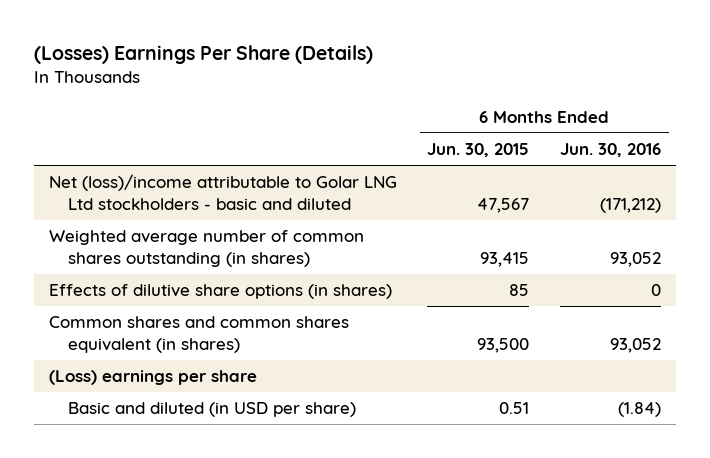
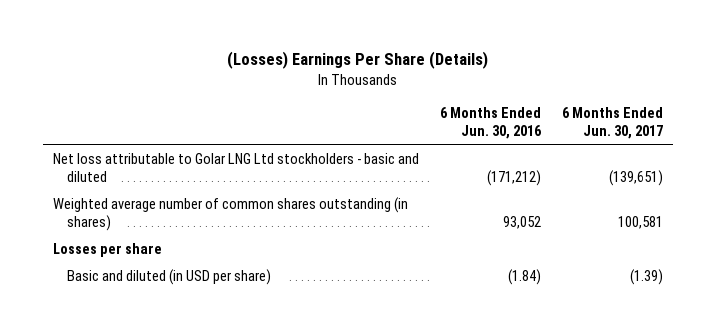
[427,143,530,158] Jun. 30, 2015 -> none
none -> [561,106,663,139] 6 Months Ended Jun. 30, 2017
[48,174,397,211] Net (loss)/income attributable to Golar LNG Ltd stockholders - basic and diluted -> [53,152,420,182] Net loss attributable to Golar LNG Ltd stockholders - basic and diluted
[48,284,392,300] Effects of dilutive share options (in shares) -> none
[48,316,349,354] Common shares and common shares equivalent (in shares) -> none
[48,370,257,386] (Loss) earnings per share -> [53,242,163,257] Losses per share

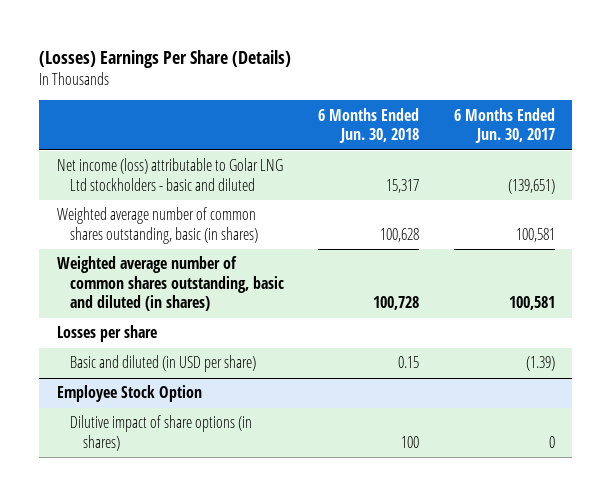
[439,106,542,139] 6 Months Ended Jun. 30, 2016 -> none
none -> [318,107,420,144] 6 Months Ended Jun. 30, 2018
[53,152,420,182] Net loss attributable to Golar LNG Ltd stockholders - basic and diluted -> [56,158,283,191] Net income (loss) attributable to Golar LNG Ltd stockholders - basic and diluted
[53,196,409,231] Weighted average number of common shares outstanding (in shares) -> [56,207,258,244] Weighted average number of common shares outstanding, basic (in shares)
none -> [56,256,284,312] Weighted average number of common shares outstanding, basic and diluted (in shares)
none -> [56,385,202,403] Employee Stock Option
none -> [69,415,252,451] Dilutive impact of share options (in shares)

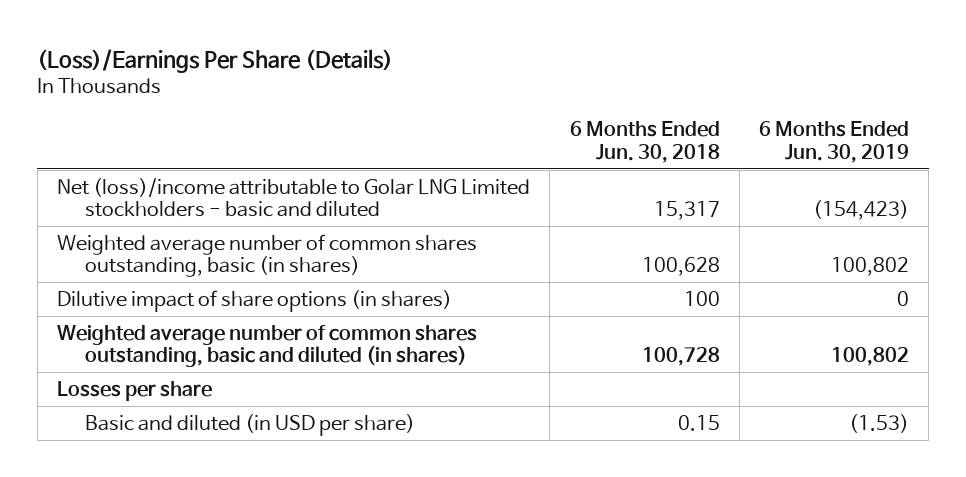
[39,49,292,68] (Losses) Earnings Per Share (Details) -> [37,49,394,74] (Loss)/Earnings Per Share (Details)
[453,107,555,144] 6 Months Ended Jun. 30, 2017 -> none
none -> [759,121,910,163] 6 Months Ended Jun. 30, 2019
[56,158,283,191] Net income (loss) attributable to Golar LNG Ltd stockholders - basic and diluted -> [56,177,530,218] Net (loss)/income attributable to Golar LNG Limited stockholders - basic and diluted
none -> [56,289,452,312] Dilutive impact of share options (in shares)
[56,385,202,403] Employee Stock Option -> none
[69,415,252,451] Dilutive impact of share options (in shares) -> none

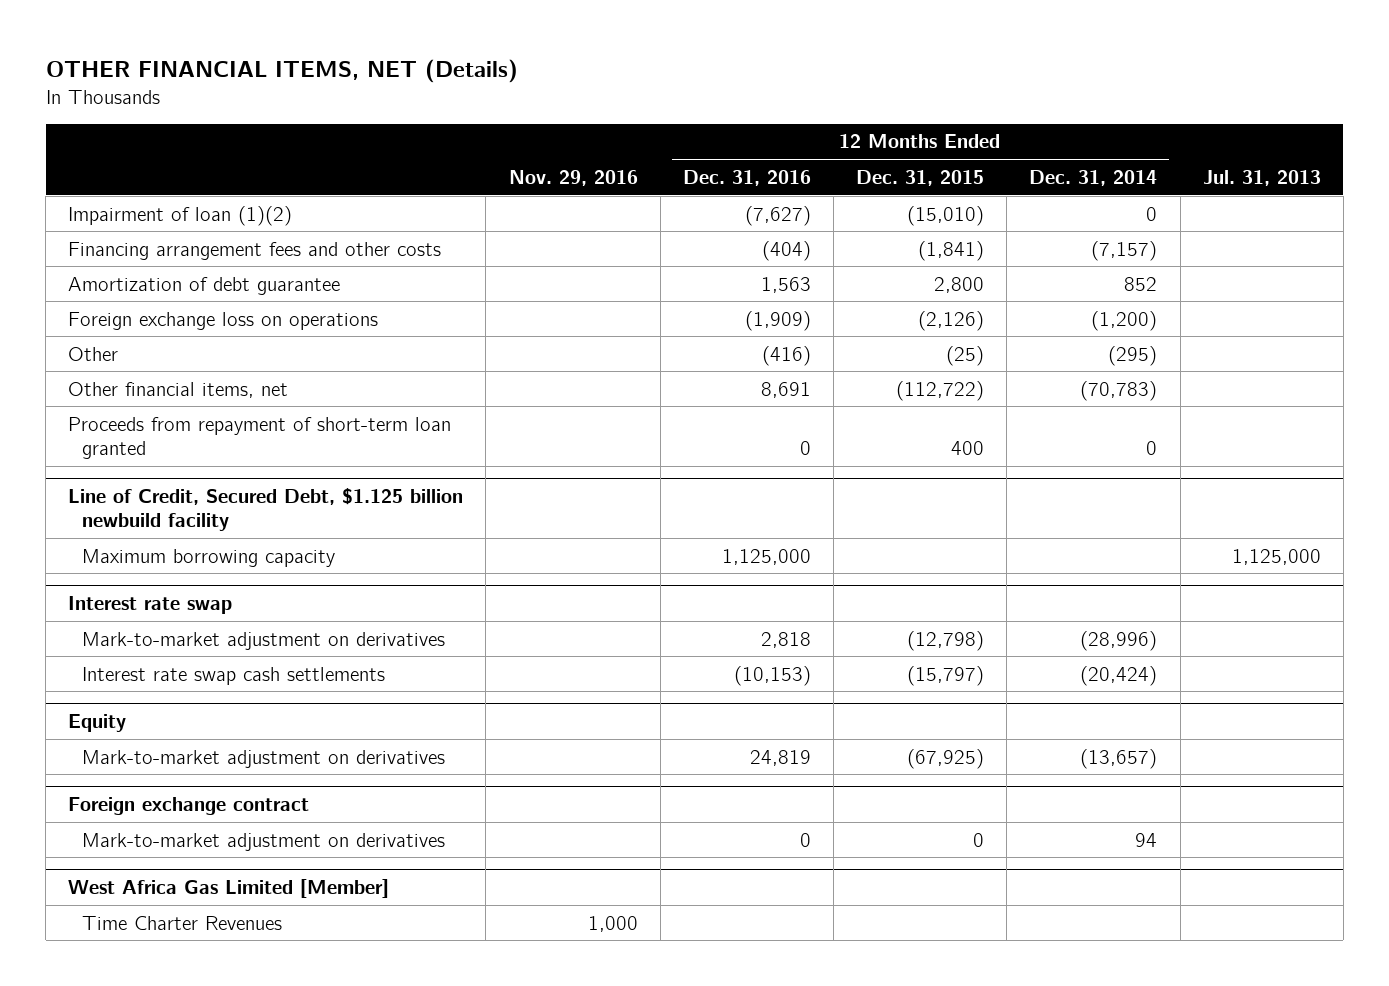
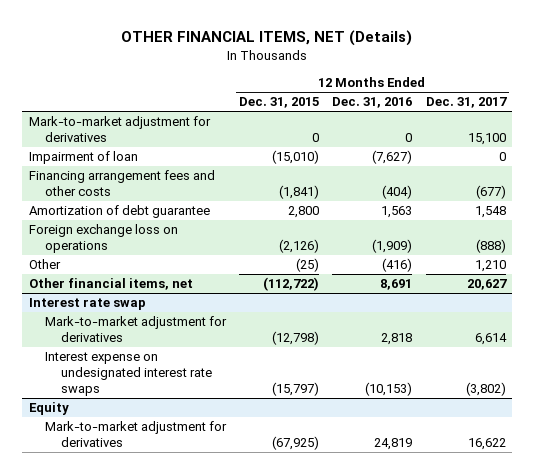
[508,169,638,186] Nov. 29, 2016 -> none
[1029,169,1158,186] Dec. 31, 2014 -> none
[1202,169,1321,186] Jul. 31, 2013 -> none
none -> [425,97,507,109] Dec. 31, 2017
none -> [29,116,212,142] Mark-to-market adjustment for derivatives
[68,205,293,226] Impairment of loan (1)(2) -> [29,151,139,165] Impairment of loan
[68,416,452,460] Proceeds from repayment of short-term loan granted -> none
[68,487,464,532] Line of Credit, Secured Debt, $1.125 billion newbuild facility -> none
[82,548,336,567] Maximum borrowing capacity -> none
[82,631,446,650] Mark-to-market adjustment on derivatives -> [45,316,228,342] Mark-to-market adjustment for derivatives
[82,666,386,685] Interest rate swap cash settlements -> [45,352,212,396] Interest expense on undesignated interest rate swaps
[68,796,310,815] Foreign exchange contract -> none
[82,832,446,851] Mark-to-market adjustment on derivatives -> none
[68,878,390,898] West Africa Gas Limited [Member] -> none
[82,915,283,930] Time Charter Revenues -> none
[82,749,446,768] Mark-to-market adjustment on derivatives -> [45,421,228,447] Mark-to-market adjustment for derivatives

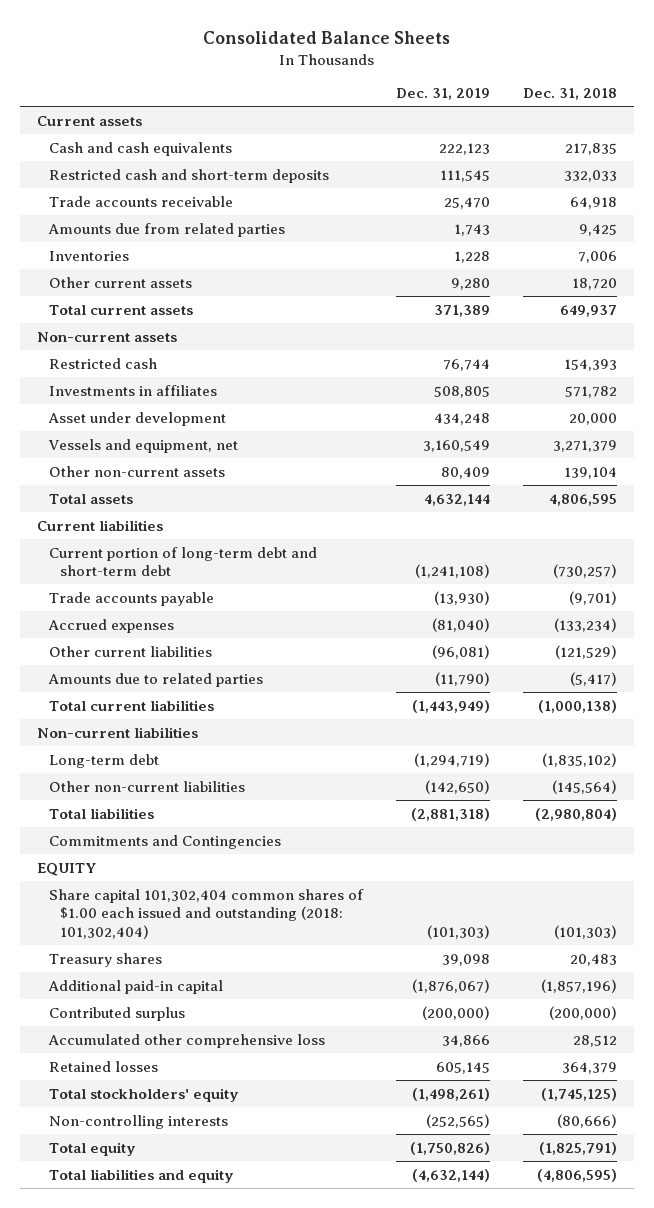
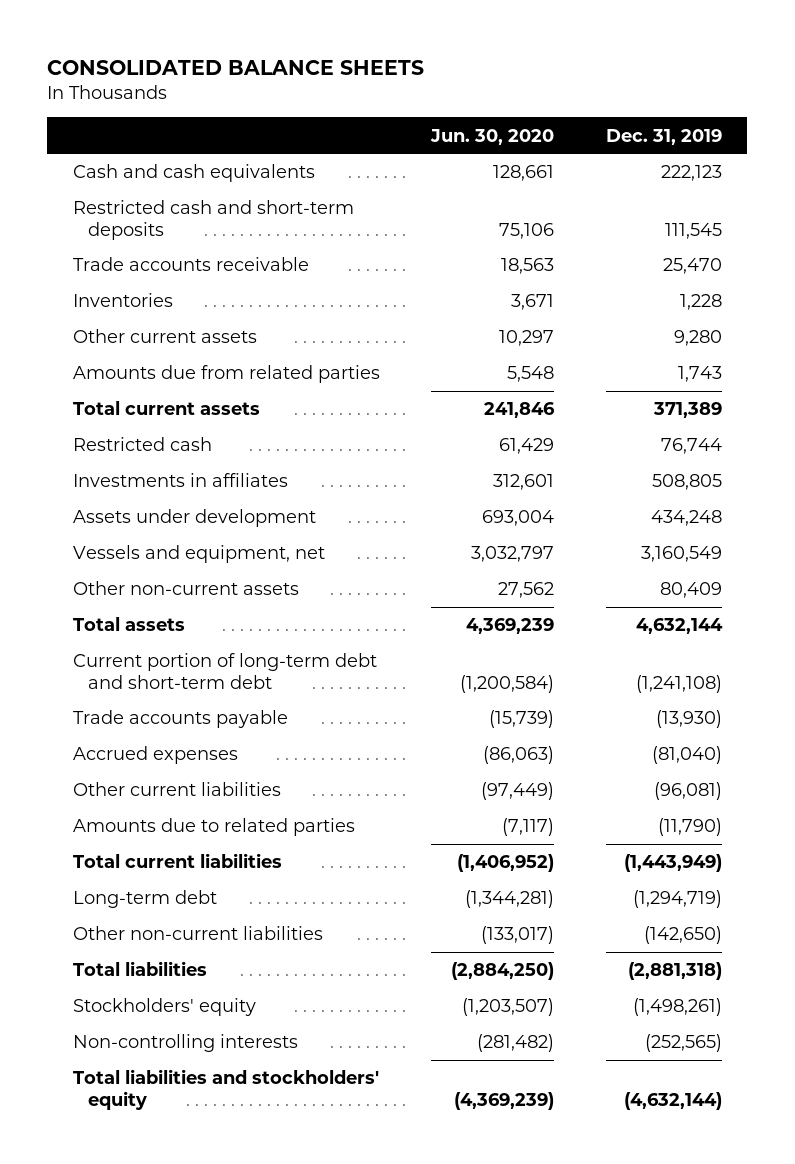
[203,30,451,44] Consolidated Balance Sheets -> [47,60,425,76] CONSOLIDATED BALANCE SHEETS
[523,88,618,101] Dec. 31, 2018 -> none
none -> [430,128,555,145] Jun. 30, 2020
[37,115,143,126] Current assets -> none
[47,222,285,237] Amounts due from related parties -> [72,365,380,384] Amounts due from related parties
[37,331,178,342] Non-current assets -> none
[47,411,226,426] Asset under development -> [72,509,316,528] Assets under development
[37,519,164,531] Current liabilities -> none
[37,726,199,738] Non-current liabilities -> none
[48,834,281,849] Commitments and Contingencies -> none
[37,862,97,876] EQUITY -> none
[48,888,364,940] Share capital 101,302,404 common shares of $1.00 each issued and outstanding (2018: 101,302,404) -> none
[48,952,162,967] Treasury shares -> none
[47,979,223,994] Additional paid-in capital -> none
[48,1006,185,1021] Contributed surplus -> none
[47,1033,325,1048] Accumulated other comprehensive loss -> none
[48,1060,158,1072] Retained losses -> none
[48,1087,239,1102] Total stockholders' equity -> [72,998,256,1017] Stockholders' equity
[48,1141,136,1156] Total equity -> none
[48,1168,234,1183] Total liabilities and equity -> [72,1069,379,1110] Total liabilities and stockholders' equity

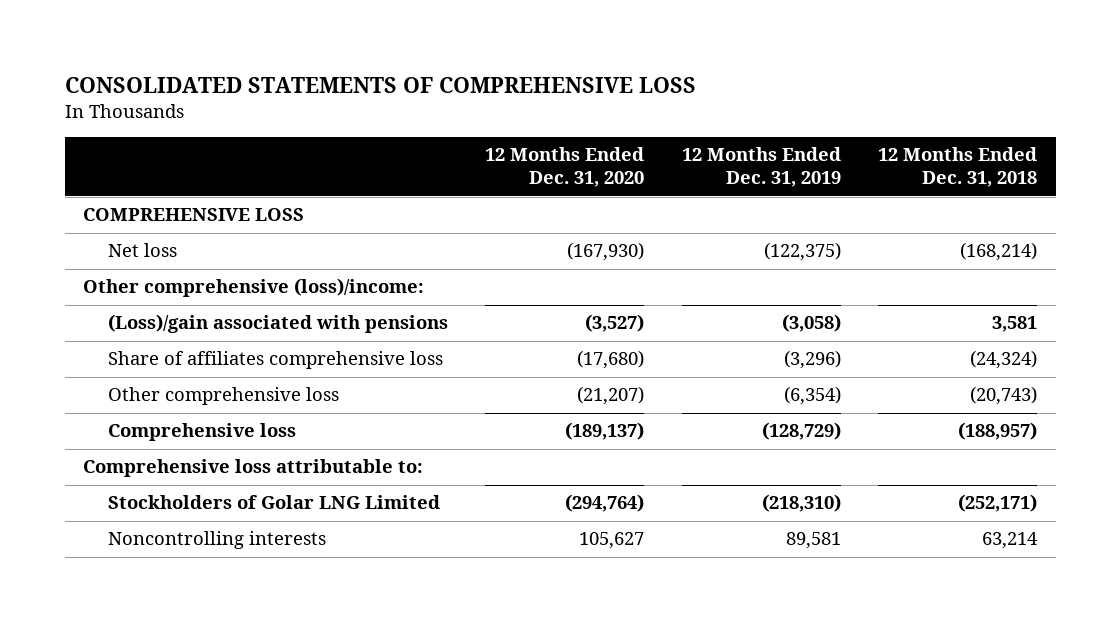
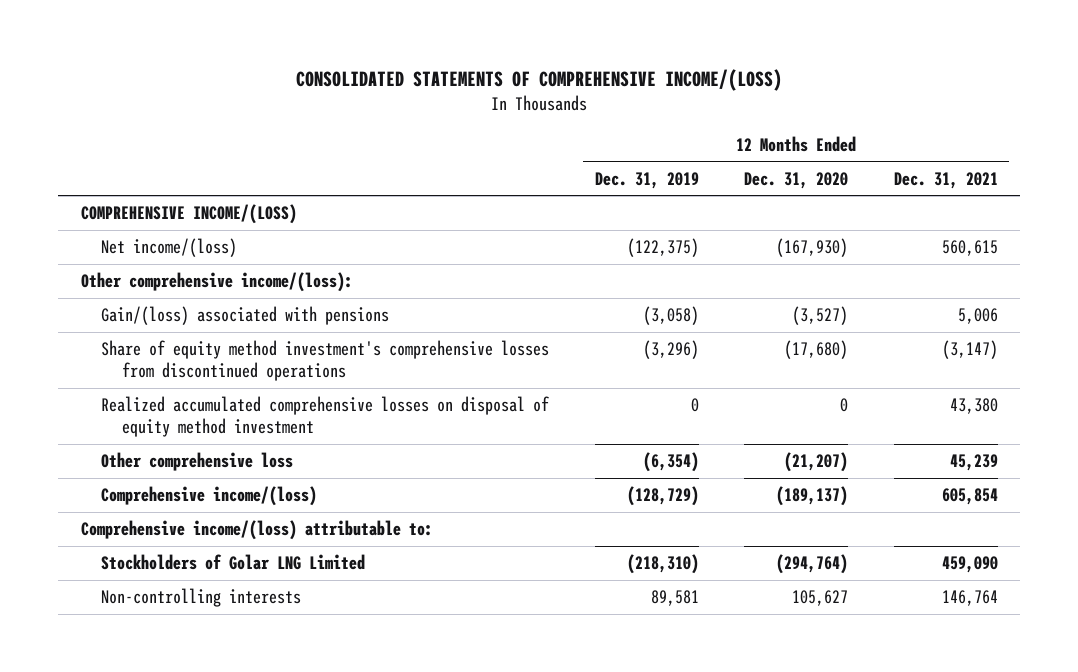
[64,77,696,94] CONSOLIDATED STATEMENTS OF COMPREHENSIVE LOSS -> [296,68,783,91] CONSOLIDATED STATEMENTS OF COMPREHENSIVE INCOME/(LOSS)
[878,147,1038,188] 12 Months Ended Dec. 31, 2018 -> none
none -> [893,171,998,189] Dec. 31, 2021
[83,208,305,222] COMPREHENSIVE LOSS -> [80,204,297,225] COMPREHENSIVE INCOME/(LOSS)
[108,243,178,258] Net loss -> [101,238,238,258] Net income/(loss)
[83,278,425,298] Other comprehensive (loss)/income: -> [80,272,353,293] Other comprehensive income/(loss):
[108,314,449,334] (Loss)/gain associated with pensions -> [101,306,390,326] Gain/(loss) associated with pensions
[108,351,444,370] Share of affiliates comprehensive loss -> [101,340,550,382] Share of equity method investment's comprehensive losses from discontinued operations
none -> [101,396,550,438] Realized accumulated comprehensive losses on disposal of equity method investment
[108,423,297,442] Comprehensive loss -> [101,486,318,507] Comprehensive income/(loss)
[83,459,424,478] Comprehensive loss attributable to: -> [80,520,433,541] Comprehensive income/(loss) attributable to:
[108,531,327,550] Noncontrolling interests -> [101,588,302,608] Non-controlling interests

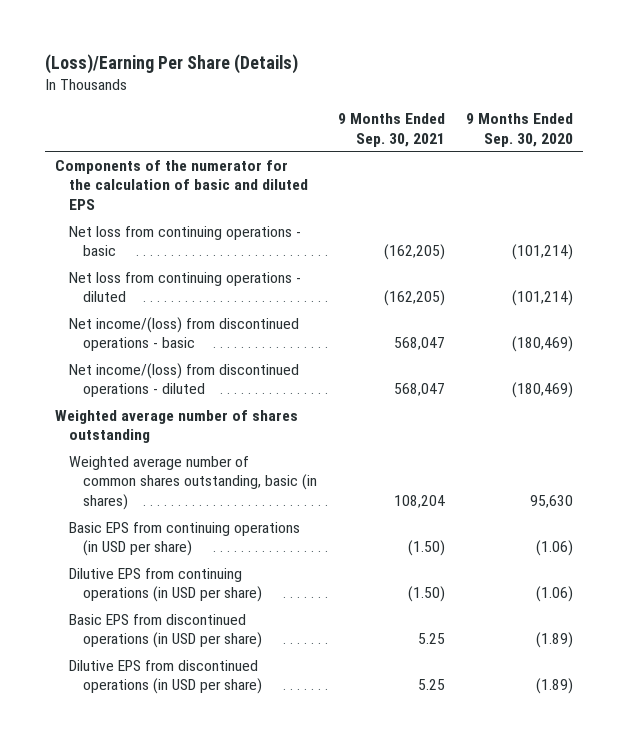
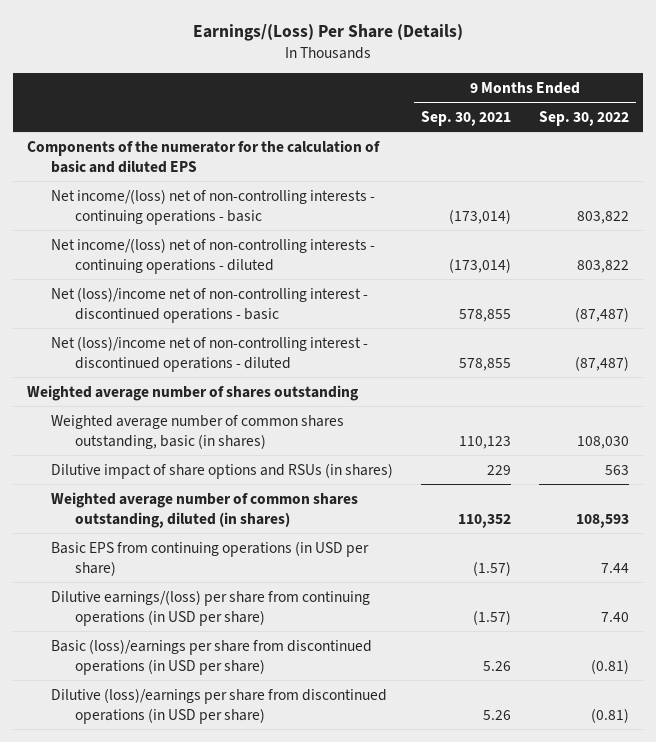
[45,54,299,75] (Loss)/Earning Per Share (Details) -> [193,23,464,41] Earnings/(Loss) Per Share (Details)
[465,112,573,147] 9 Months Ended Sep. 30, 2020 -> none
none -> [539,110,630,126] Sep. 30, 2022
[69,225,302,257] Net loss from continuing operations - basic -> [51,188,376,225] Net income/(loss) net of non-controlling interests - continuing operations - basic
[384,244,446,261] (162,205) -> [449,208,512,224] (173,014)
[69,271,302,303] Net loss from continuing operations - diluted -> [51,237,376,274] Net income/(loss) net of non-controlling interests - continuing operations - diluted
[384,290,446,307] (162,205) -> [449,257,512,273] (173,014)
[69,316,300,352] Net income/(loss) from discontinued operations - basic -> [51,286,369,323] Net (loss)/income net of non-controlling interest - discontinued operations - basic
[394,337,446,351] 568,047 -> [459,308,512,322] 578,855
[69,362,300,398] Net income/(loss) from discontinued operations - diluted -> [51,335,369,372] Net (loss)/income net of non-controlling interest - discontinued operations - diluted
[394,383,446,397] 568,047 -> [459,357,512,371] 578,855
[394,494,446,508] 108,204 -> [459,435,512,449] 110,123
none -> [51,462,394,479] Dilutive impact of share options and RSUs (in shares)
none -> [51,491,359,528] Weighted average number of common shares outstanding, diluted (in shares)
[408,540,446,557] (1.50) -> [473,560,512,576] (1.57)
[69,567,263,603] Dilutive EPS from continuing operations (in USD per share) -> [51,589,371,626] Dilutive earnings/(loss) per share from continuing operations (in USD per share)
[408,586,446,603] (1.50) -> [473,609,512,625] (1.57)
[69,613,263,649] Basic EPS from discontinued operations (in USD per share) -> [51,638,373,675] Basic (loss)/earnings per share from discontinued operations (in USD per share)
[418,633,446,645] 5.25 -> [483,660,512,671] 5.26
[69,659,263,695] Dilutive EPS from discontinued operations (in USD per share) -> [51,687,388,724] Dilutive (loss)/earnings per share from discontinued operations (in USD per share)
[418,679,446,691] 5.25 -> [483,709,512,720] 5.26

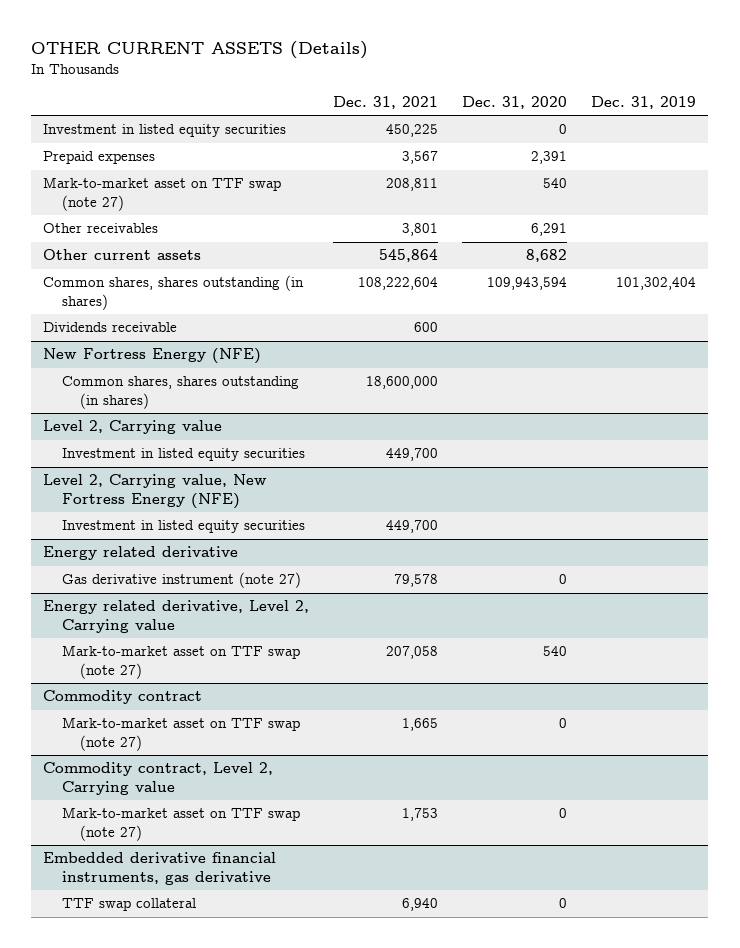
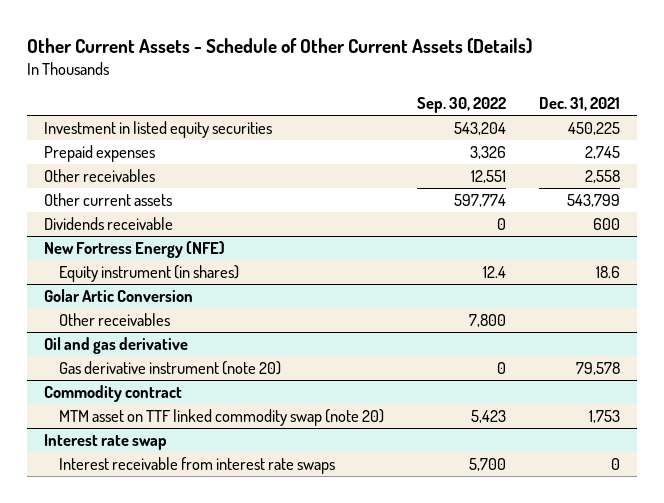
[31,41,369,60] OTHER CURRENT ASSETS (Details) -> [27,37,533,54] Other Current Assets - Schedule of Other Current Assets (Details)
[462,96,568,110] Dec. 31, 2020 -> none
[591,96,697,110] Dec. 31, 2019 -> none
none -> [417,97,507,114] Sep. 30, 2022
[43,177,282,211] Mark-to-market asset on TTF swap (note 27) -> none
[43,275,305,310] Common shares, shares outstanding (in shares) -> none
[402,151,439,165] 3,567 -> [585,146,621,160] 2,745
[402,223,439,237] 3,801 -> [585,170,621,184] 2,558
[379,249,439,263] 545,864 -> [567,194,621,208] 543,799
[43,420,223,435] Level 2, Carrying value -> none
[61,448,305,462] Investment in listed equity securities -> none
[43,474,268,509] Level 2, Carrying value, New Fortress Energy (NFE) -> none
[61,520,305,534] Investment in listed equity securities -> none
[43,600,310,633] Energy related derivative, Level 2, Carrying value -> none
[61,645,300,679] Mark-to-market asset on TTF swap (note 27) -> none
[61,376,299,409] Common shares, shares outstanding (in shares) -> [59,265,240,283] Equity instrument (in shares)
[366,376,439,390] 18,600,000 -> [596,266,621,279] 18.6
none -> [43,289,193,303] Golar Artic Conversion
none -> [59,313,171,327] Other receivables
[43,546,239,561] Energy related derivative -> [43,337,188,355] Oil and gas derivative
[61,572,301,589] Gas derivative instrument (note 27) -> [59,361,282,376] Gas derivative instrument (note 20)
[43,762,274,795] Commodity contract, Level 2, Carrying value -> none
[61,807,300,841] Mark-to-market asset on TTF swap (note 27) -> none
[43,852,277,885] Embedded derivative financial instruments, gas derivative -> none
[61,898,196,912] TTF swap collateral -> none
[61,717,300,751] Mark-to-market asset on TTF swap (note 27) -> [59,409,385,427] MTM asset on TTF linked commodity swap (note 20)
[402,718,439,732] 1,665 -> [589,410,621,424] 1,753
none -> [43,434,167,451] Interest rate swap
none -> [59,457,336,475] Interest receivable from interest rate swaps

